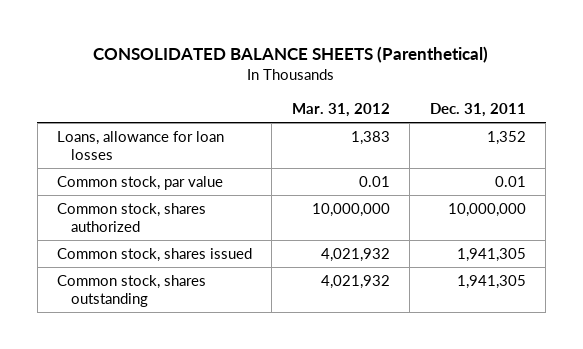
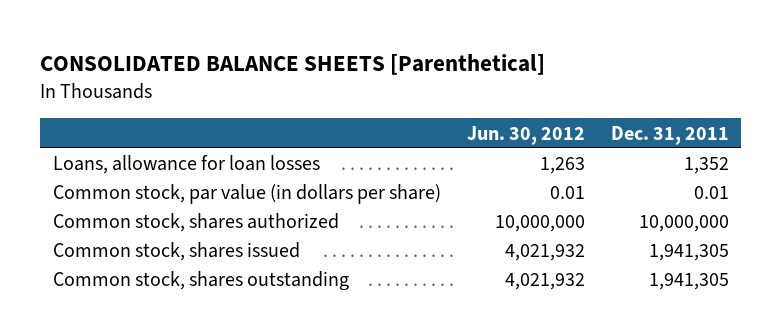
[93,46,489,64] CONSOLIDATED BALANCE SHEETS (Parenthetical) -> [40,54,546,76] CONSOLIDATED BALANCE SHEETS [Parenthetical]
[291,102,390,117] Mar. 31, 2012 -> none
none -> [466,125,585,145] Jun. 30, 2012
[57,175,224,190] Common stock, par value -> [53,184,442,205] Common stock, par value (in dollars per share)

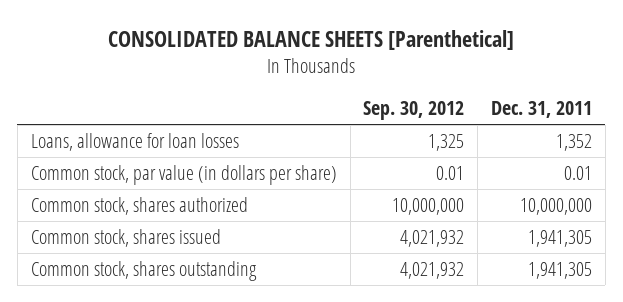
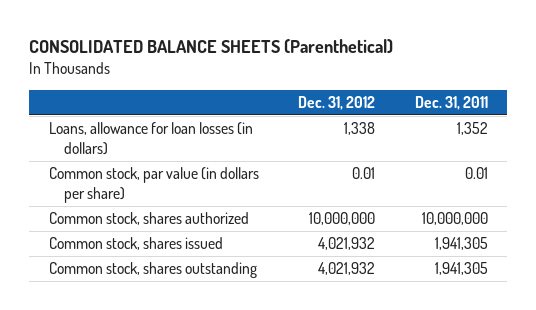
[108,30,515,51] CONSOLIDATED BALANCE SHEETS [Parenthetical] -> [28,39,393,55] CONSOLIDATED BALANCE SHEETS (Parenthetical)
[363,101,465,121] Sep. 30, 2012 -> none
none -> [298,96,376,111] Dec. 31, 2012
[30,132,239,151] Loans, allowance for loan losses -> [48,122,253,155] Loans, allowance for loan losses (in dollars)

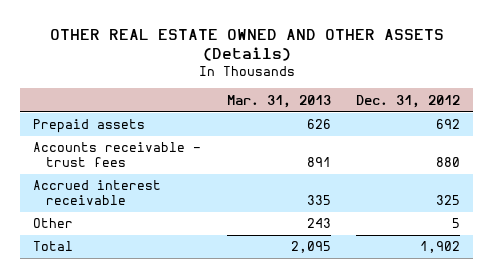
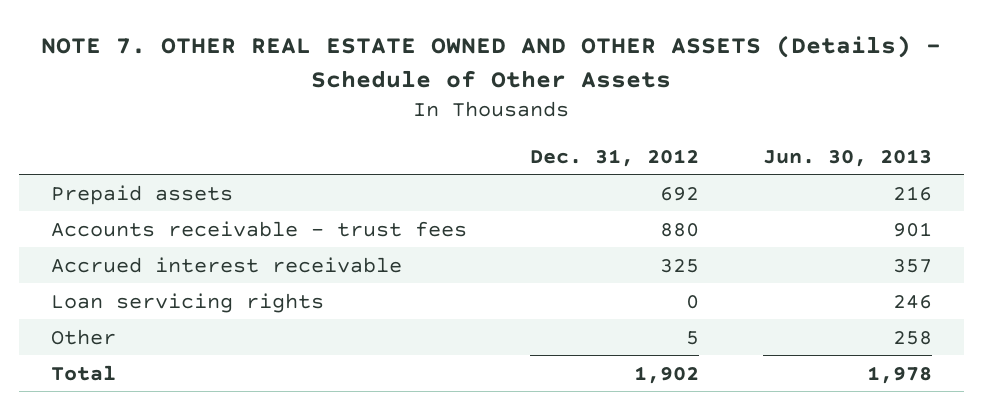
[49,28,444,62] OTHER REAL ESTATE OWNED AND OTHER ASSETS (Details) -> [41,34,942,88] NOTE 7. OTHER REAL ESTATE OWNED AND OTHER ASSETS (Details) - Schedule of Other Assets
[226,94,331,108] Mar. 31, 2013 -> none
none -> [762,148,932,167] Jun. 30, 2013
none -> [50,292,324,313] Loan servicing rights

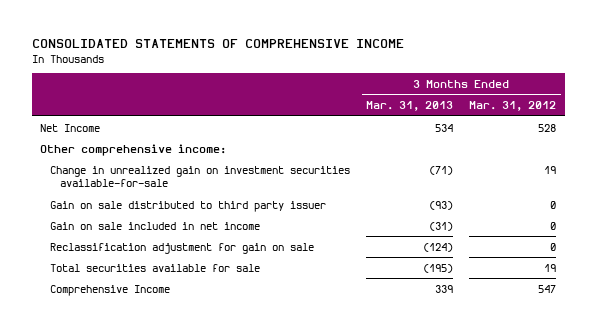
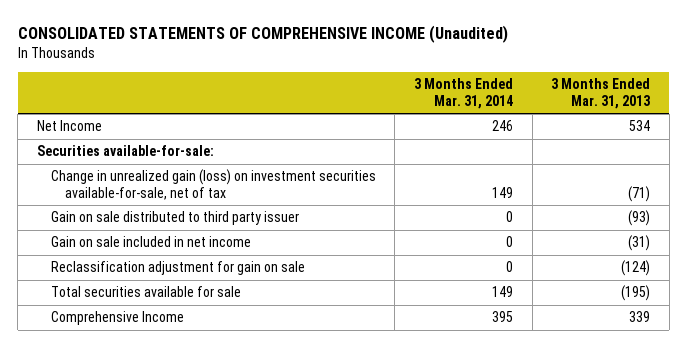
[31,39,404,49] CONSOLIDATED STATEMENTS OF COMPREHENSIVE INCOME -> [17,25,508,44] CONSOLIDATED STATEMENTS OF COMPREHENSIVE INCOME (Unaudited)
[469,101,557,112] Mar. 31, 2012 -> none
none -> [413,78,513,109] 3 Months Ended Mar. 31, 2014
[39,143,226,156] Other comprehensive income: -> none
none -> [36,145,214,157] Securities available-for-sale:
[49,165,350,188] Change in unrealized gain on investment securities available-for-sale -> [50,169,376,200] Change in unrealized gain (loss) on investment securities available-for-sale, net of tax

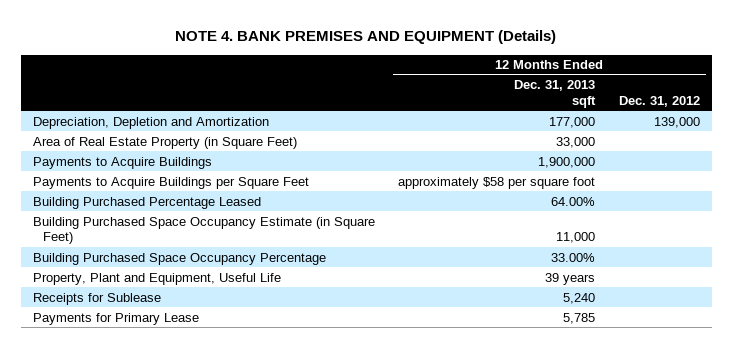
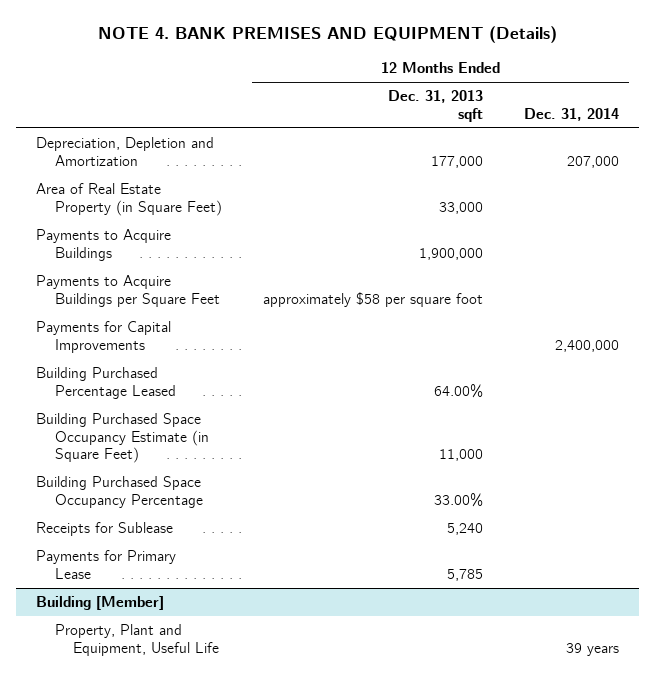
[619,95,701,107] Dec. 31, 2012 -> none
none -> [523,107,619,121] Dec. 31, 2014
none -> [36,321,172,353] Payments for Capital Improvements
[32,272,281,285] Property, Plant and Equipment, Useful Life -> none
none -> [36,596,165,611] Building [Member]
none -> [54,624,219,656] Property, Plant and Equipment, Useful Life

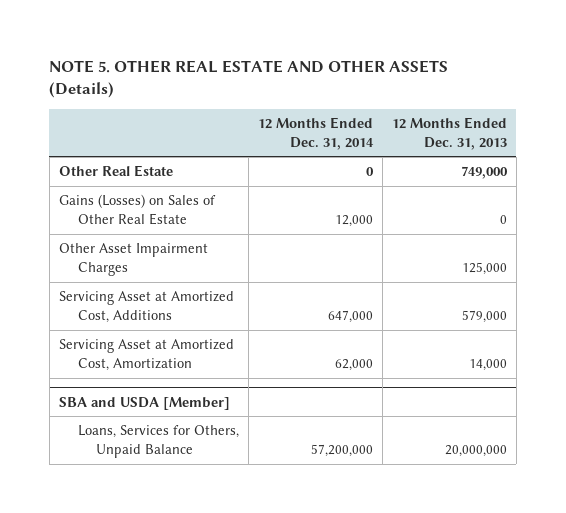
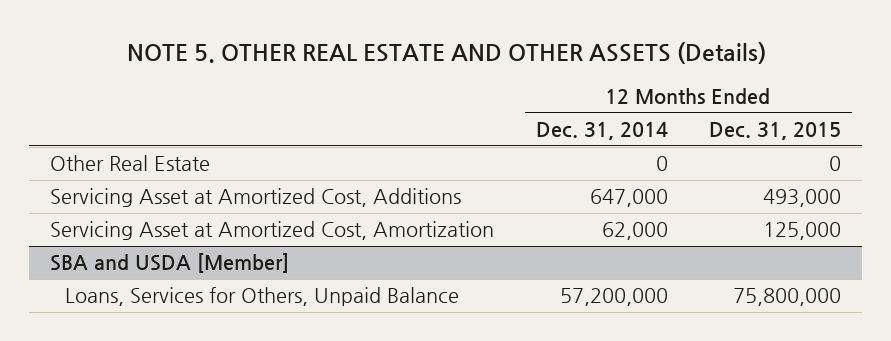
[391,116,507,150] 12 Months Ended Dec. 31, 2013 -> none
none -> [709,122,842,141] Dec. 31, 2015
[58,194,216,225] Gains (Losses) on Sales of Other Real Estate -> none
[58,243,208,276] Other Asset Impairment Charges -> none

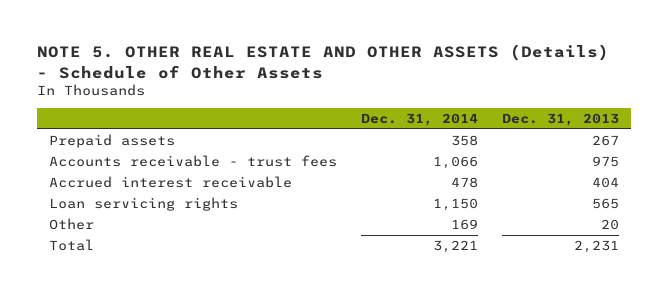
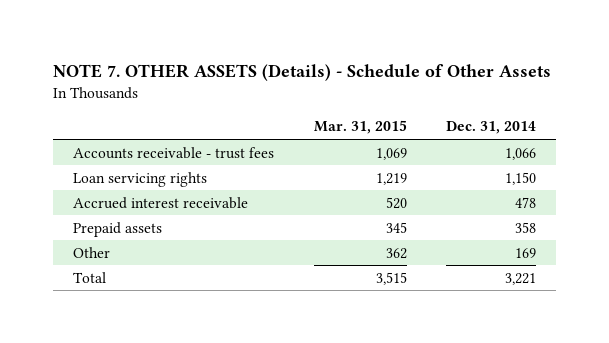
[37,44,610,79] NOTE 5. OTHER REAL ESTATE AND OTHER ASSETS (Details) - Schedule of Other Assets -> [52,63,551,81] NOTE 7. OTHER ASSETS (Details) - Schedule of Other Assets
[502,112,620,126] Dec. 31, 2013 -> none
none -> [313,120,407,135] Mar. 31, 2015
[49,175,293,188] Accrued interest receivable -> [72,196,248,209] Accrued interest receivable
[49,133,176,148] Prepaid assets -> [72,221,162,237] Prepaid assets

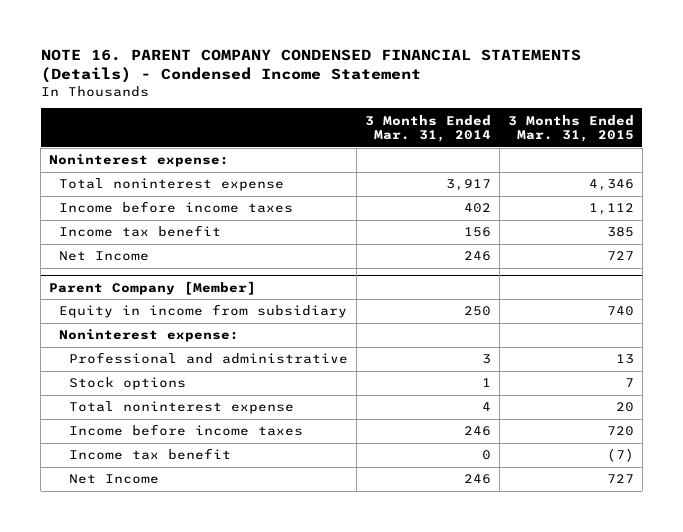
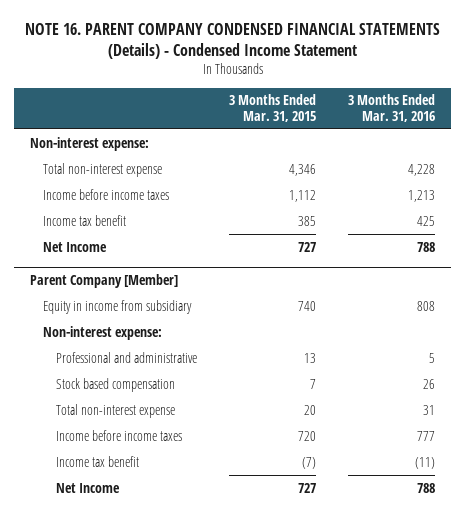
[365,114,492,143] 3 Months Ended Mar. 31, 2014 -> none
none -> [348,94,436,122] 3 Months Ended Mar. 31, 2016
[48,154,229,168] Noninterest expense: -> none
none -> [30,136,150,151] Non-interest expense:
[59,178,285,192] Total noninterest expense -> [43,162,163,177] Total non-interest expense
[59,329,240,343] Noninterest expense: -> none
none -> [43,325,163,340] Non-interest expense:
[69,377,187,391] Stock options -> [56,377,176,392] Stock based compensation
[69,401,295,415] Total noninterest expense -> [56,403,176,418] Total non-interest expense

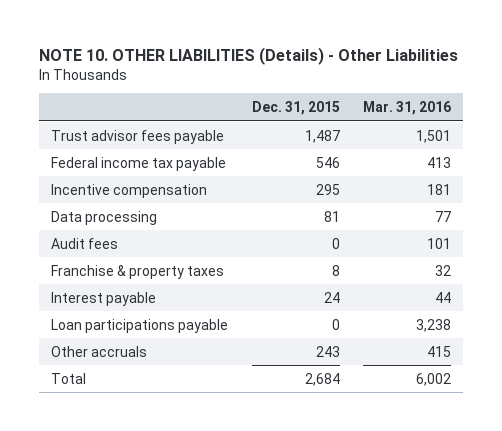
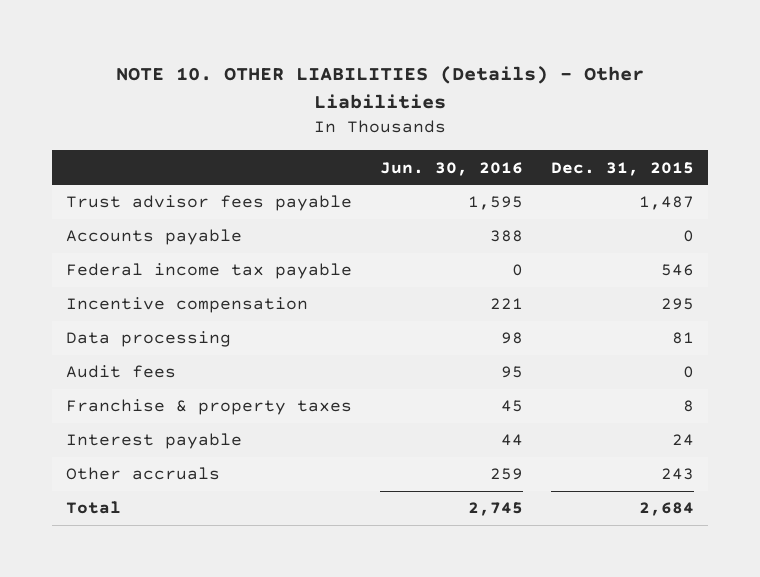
[363,101,452,116] Mar. 31, 2016 -> none
none -> [380,161,524,176] Jun. 30, 2016
none -> [66,229,243,246] Accounts payable
[51,318,229,333] Loan participations payable -> none

